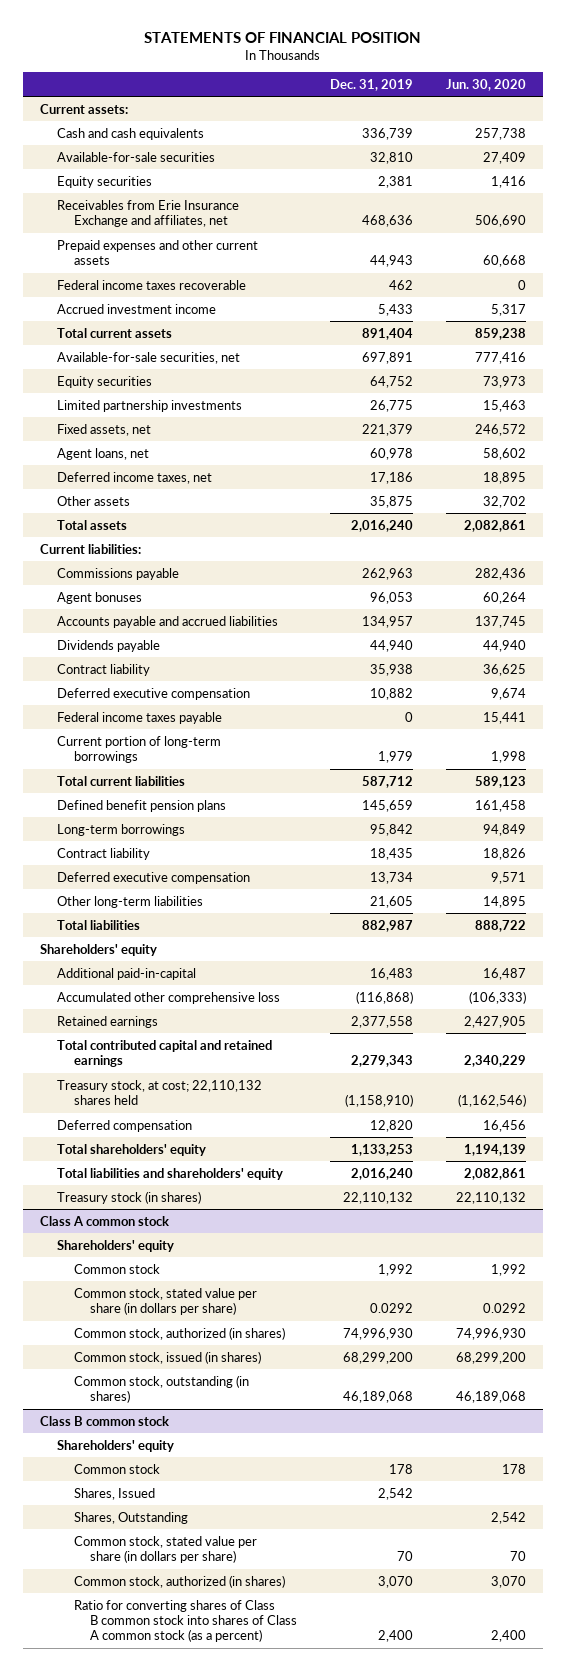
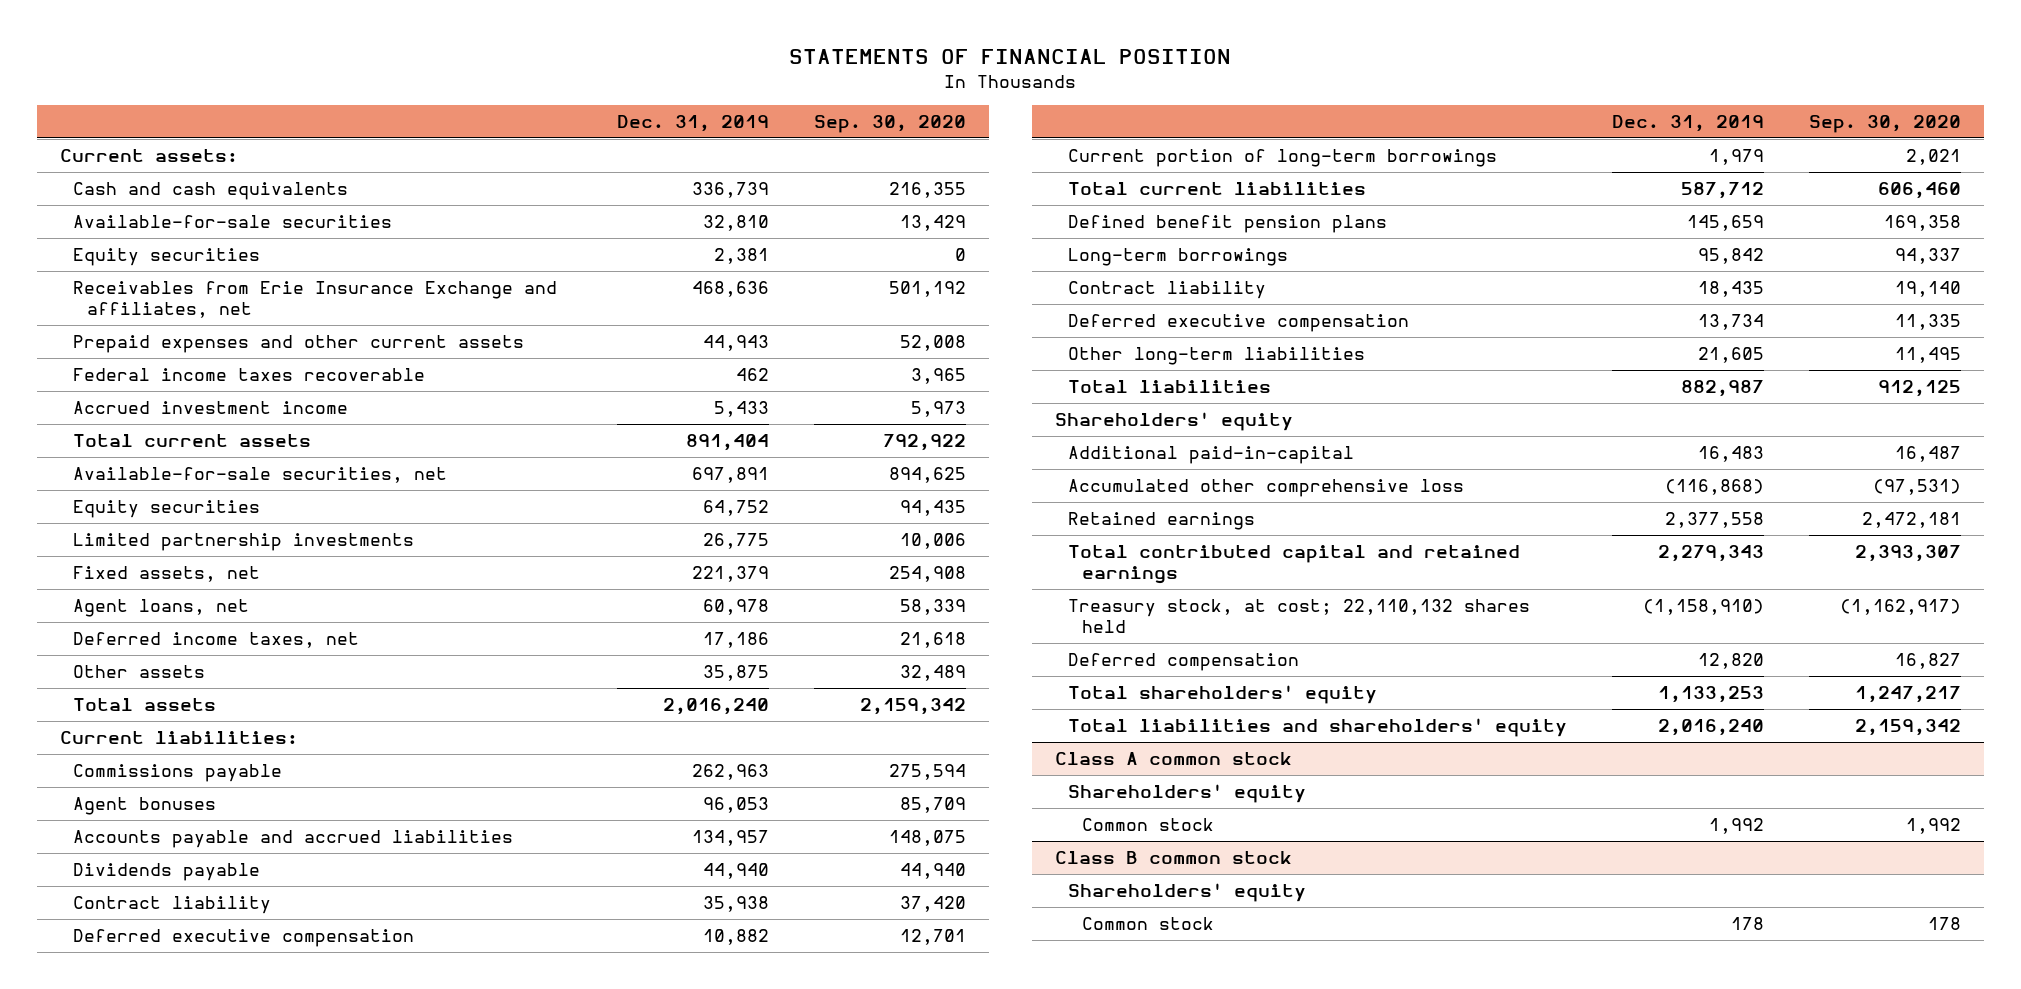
[446,78,527,91] Jun. 30, 2020 -> none
none -> [814,115,967,134] Sep. 30, 2020
[56,711,222,724] Federal income taxes payable -> none
[56,1190,201,1204] Treasury stock (in shares) -> none
[73,1287,257,1315] Common stock, stated value per share (in dollars per share) -> none
[73,1326,285,1340] Common stock, authorized (in shares) -> none
[73,1350,261,1364] Common stock, issued (in shares) -> none
[73,1374,249,1403] Common stock, outstanding (in shares) -> none
[73,1487,155,1500] Shares, Issued -> none
[73,1511,188,1524] Shares, Outstanding -> none
[73,1535,257,1563] Common stock, stated value per share (in dollars per share) -> none
[73,1574,285,1588] Common stock, authorized (in shares) -> none
[73,1599,298,1643] Ratio for converting shares of Class B common stock into shares of Class A common stock (as a percent) -> none

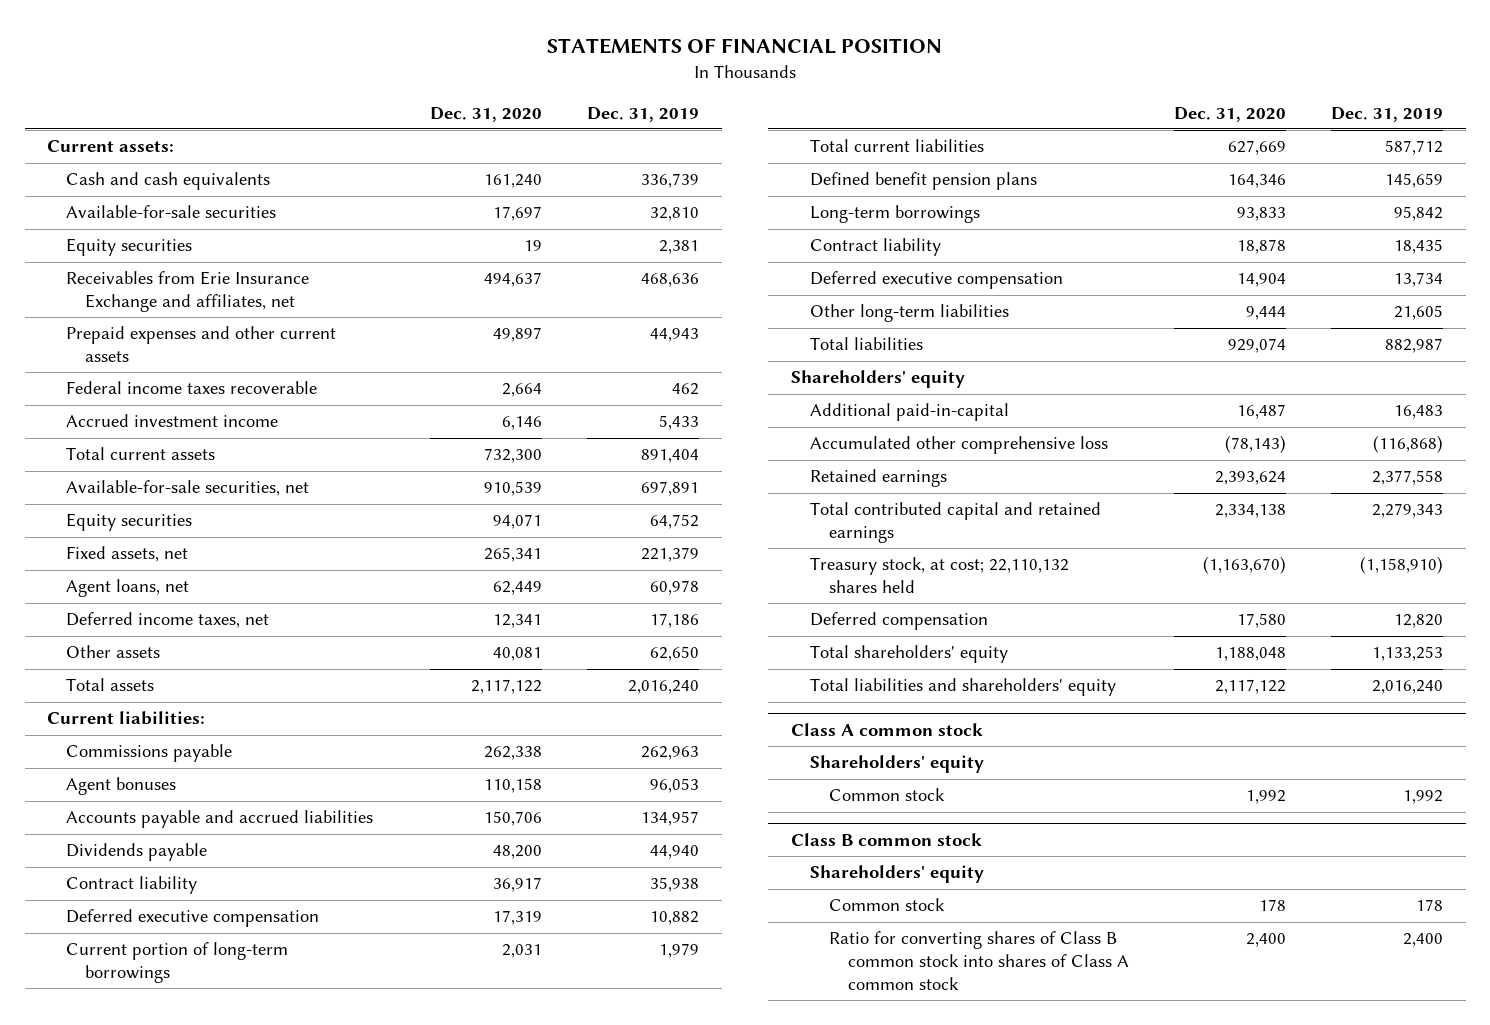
[814,115,967,134] Sep. 30, 2020 -> none
none -> [430,106,543,122] Dec. 31, 2020
[73,533,415,552] Limited partnership investments -> none
[703,665,770,682] 35,875 -> [650,646,700,662] 62,650
none -> [828,931,1129,991] Ratio for converting shares of Class B common stock into shares of Class A common stock

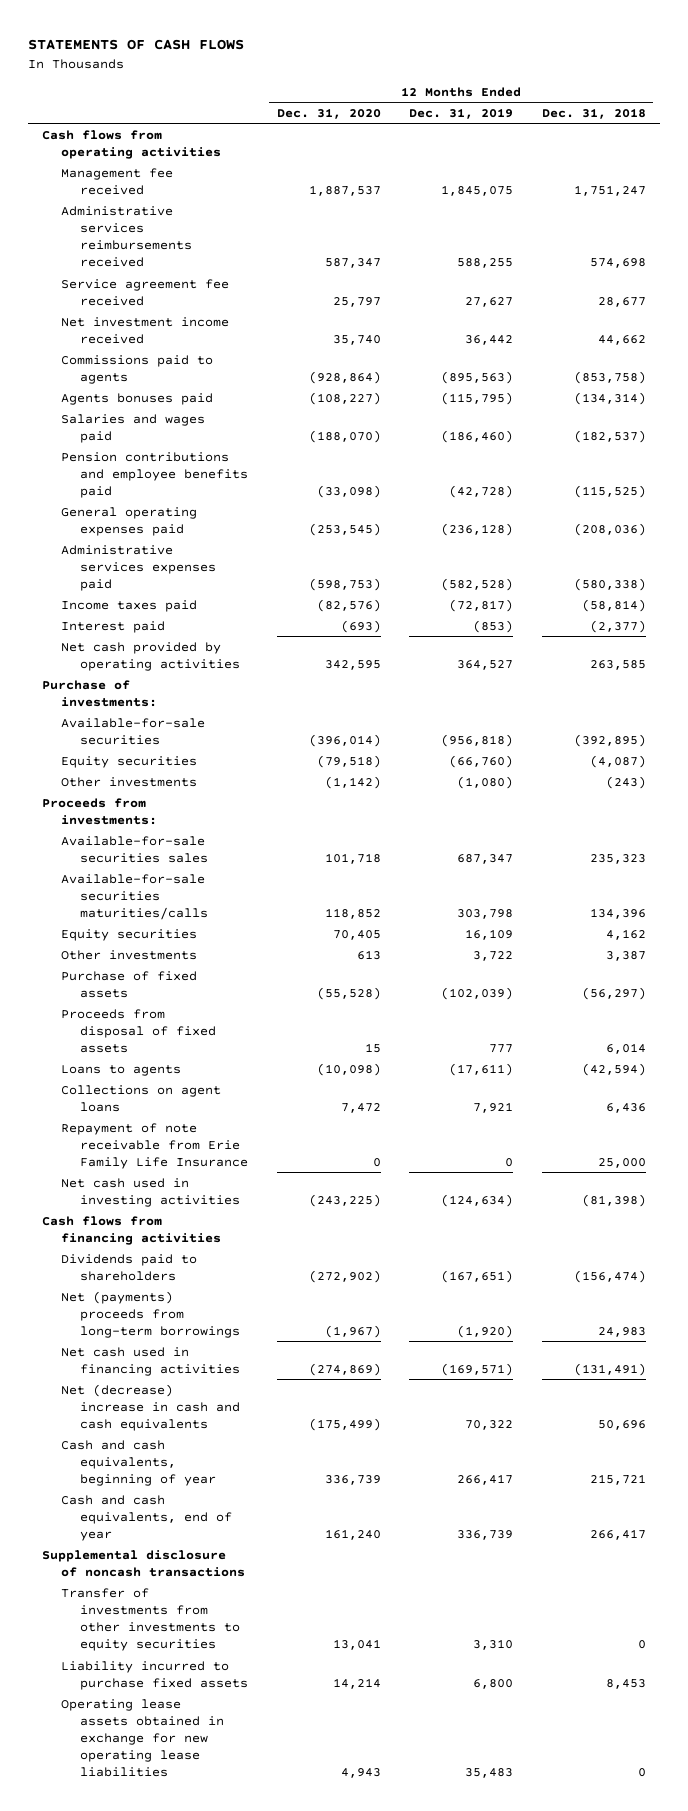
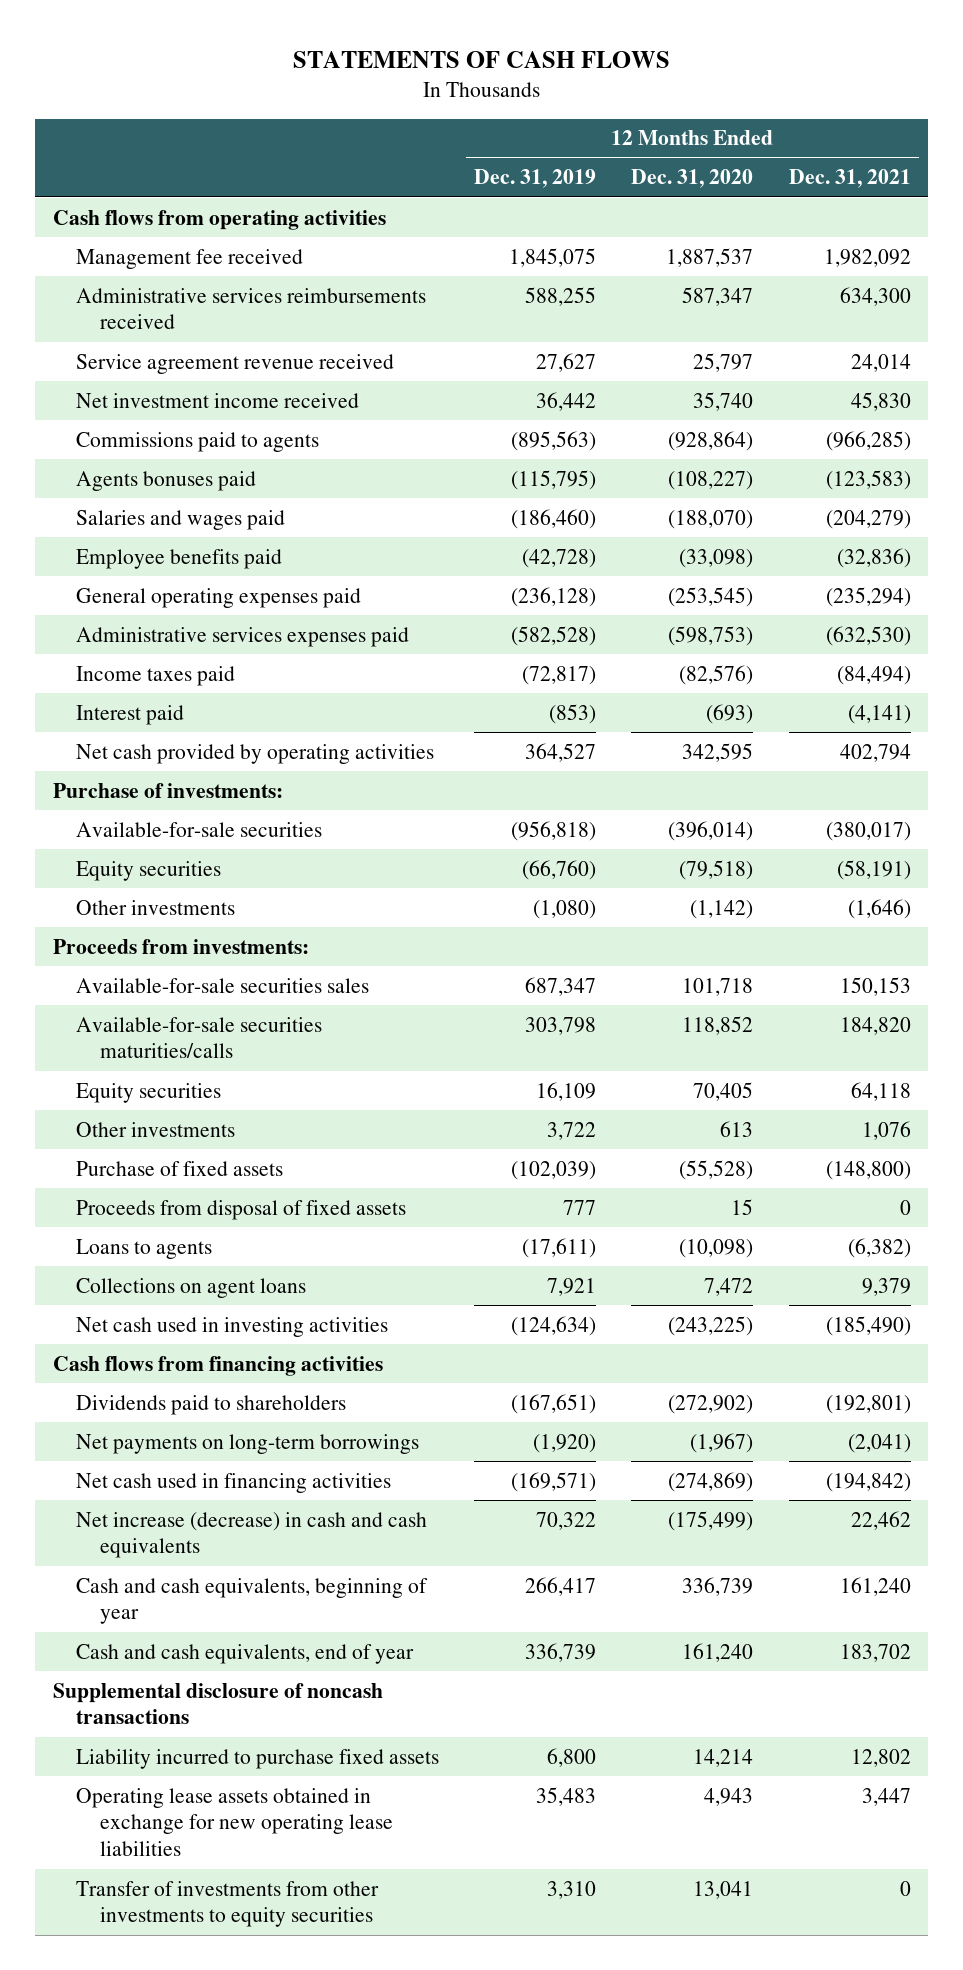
[541,107,646,119] Dec. 31, 2018 -> none
none -> [788,169,911,189] Dec. 31, 2021
[61,278,230,306] Service agreement fee received -> [76,353,395,374] Service agreement revenue received
[61,451,249,498] Pension contributions and employee benefits paid -> [76,548,283,569] Employee benefits paid
[61,1122,249,1169] Repayment of note receivable from Erie Family Life Insurance -> none
[61,1290,241,1338] Net (payments) proceeds from long-term borrowings -> [76,1433,420,1454] Net payments on long-term borrowings
[61,1383,241,1431] Net (decrease) increase in cash and cash equivalents -> [76,1511,428,1559] Net increase (decrease) in cash and cash equivalents
[61,1587,241,1652] Transfer of investments from other investments to equity securities -> [76,1880,380,1928] Transfer of investments from other investments to equity securities

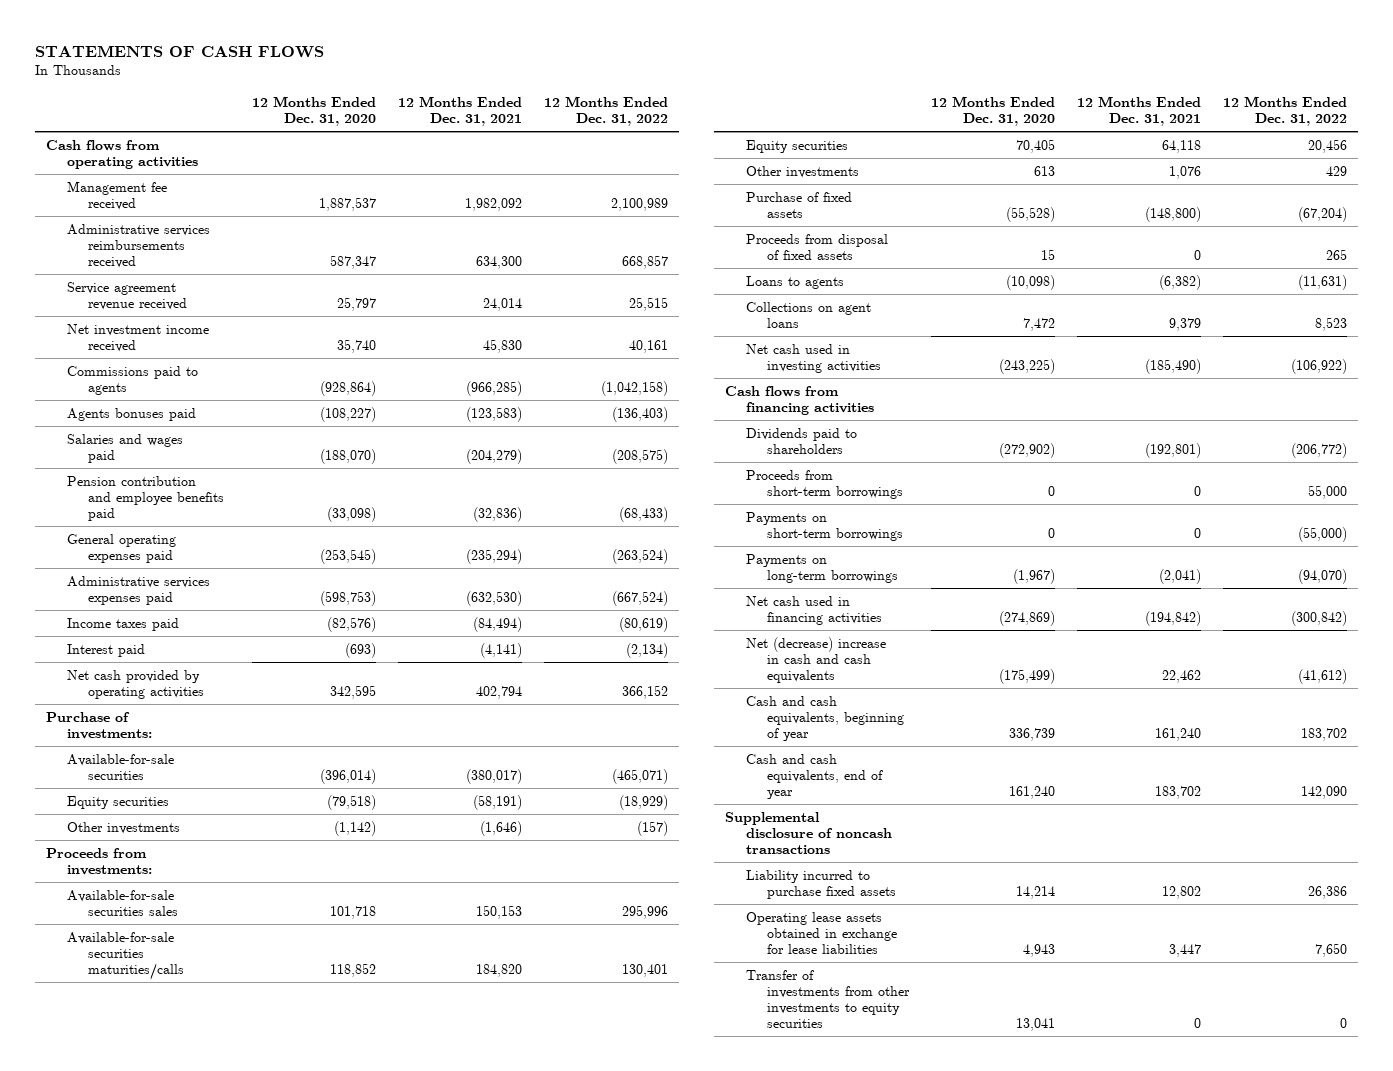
[474,169,597,189] Dec. 31, 2019 -> none
none -> [544,96,669,127] 12 Months Ended Dec. 31, 2022
[76,548,283,569] Employee benefits paid -> [67,475,225,522] Pension contribution and employee benefits paid
none -> [745,469,904,499] Proceeds from short-term borrowings
none -> [745,511,904,541] Payments on short-term borrowings
[76,1433,420,1454] Net payments on long-term borrowings -> [745,553,899,583] Payments on long-term borrowings
[76,1511,428,1559] Net increase (decrease) in cash and cash equivalents -> [745,636,886,684] Net (decrease) increase in cash and cash equivalents
[76,1787,393,1857] Operating lease assets obtained in exchange for new operating lease liabilities -> [745,911,898,955] Operating lease assets obtained in exchange for lease liabilities

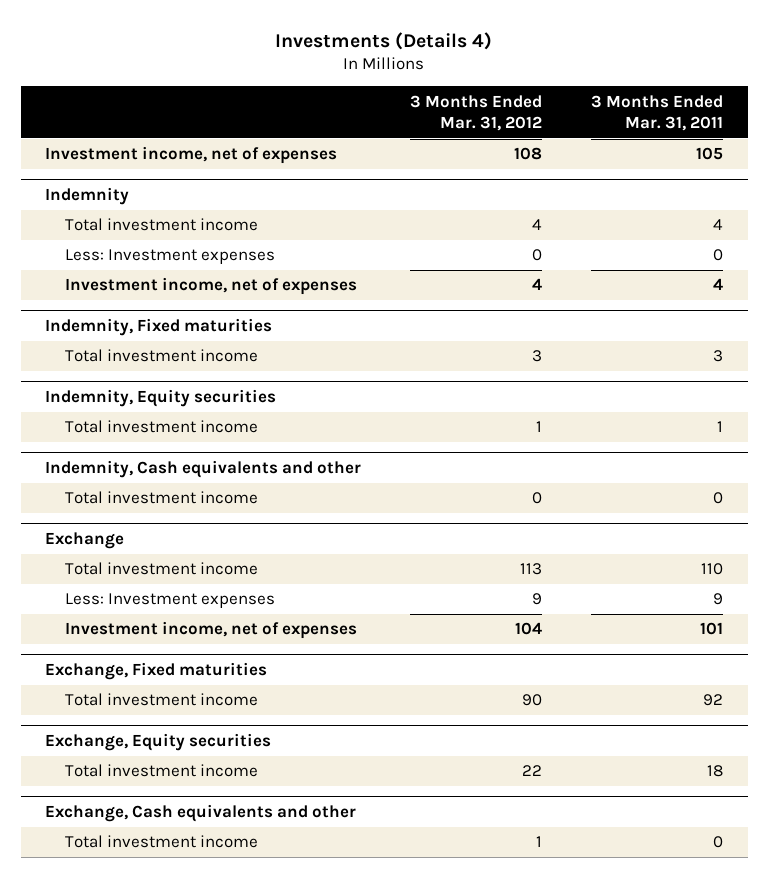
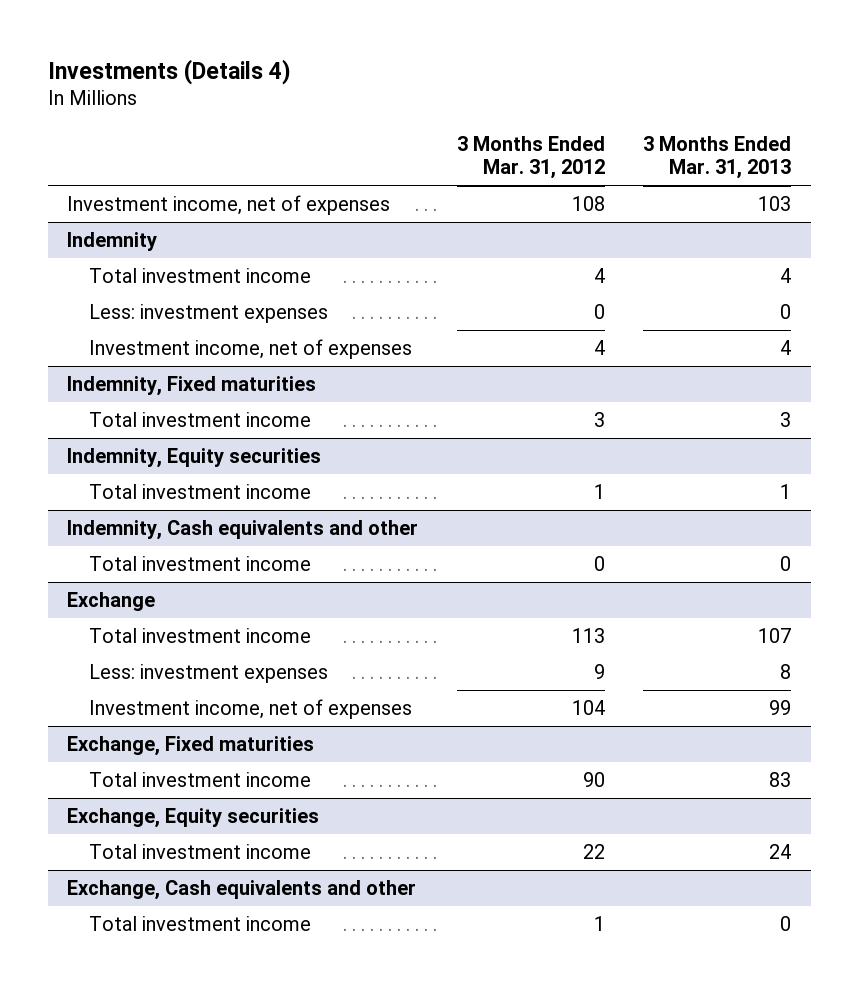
[591,94,724,132] 3 Months Ended Mar. 31, 2011 -> none
none -> [643,135,792,180] 3 Months Ended Mar. 31, 2013
[65,249,276,265] Less: Investment expenses -> [88,304,328,324] Less: investment expenses
[65,593,276,609] Less: Investment expenses -> [88,664,328,684] Less: investment expenses

